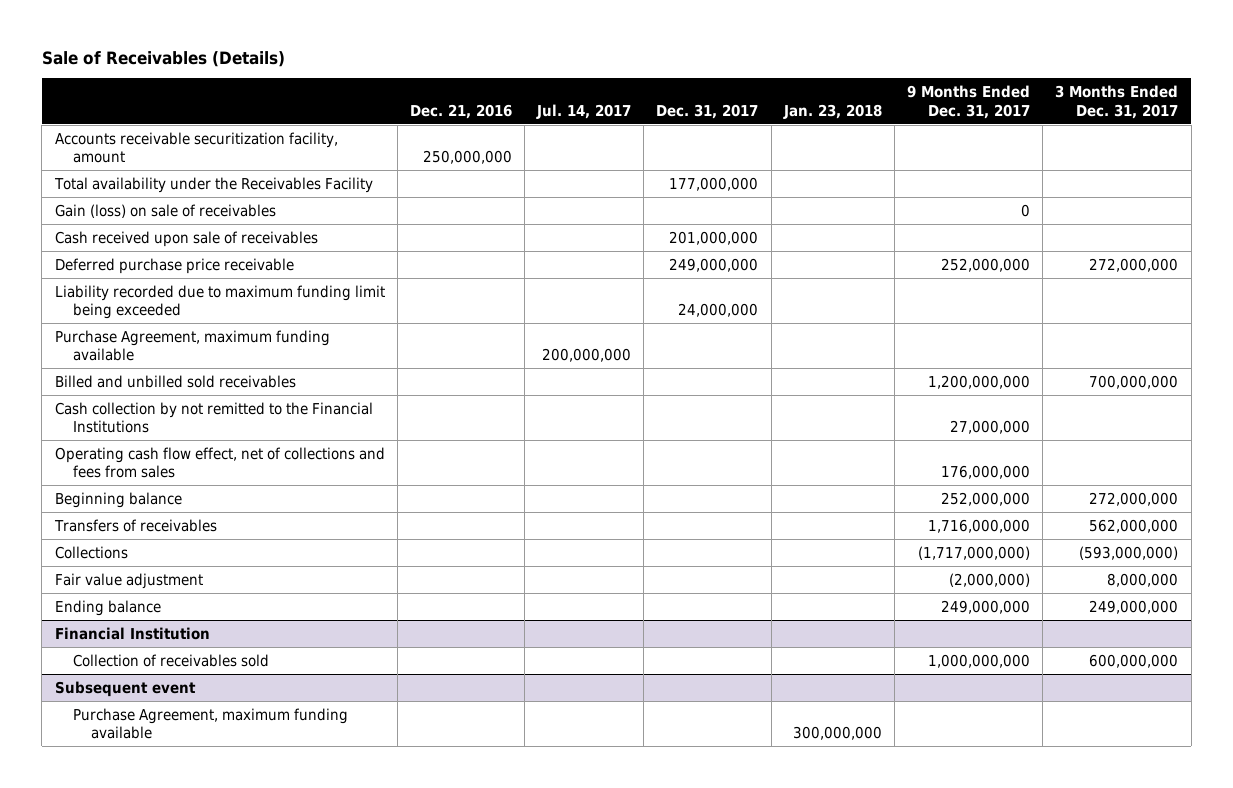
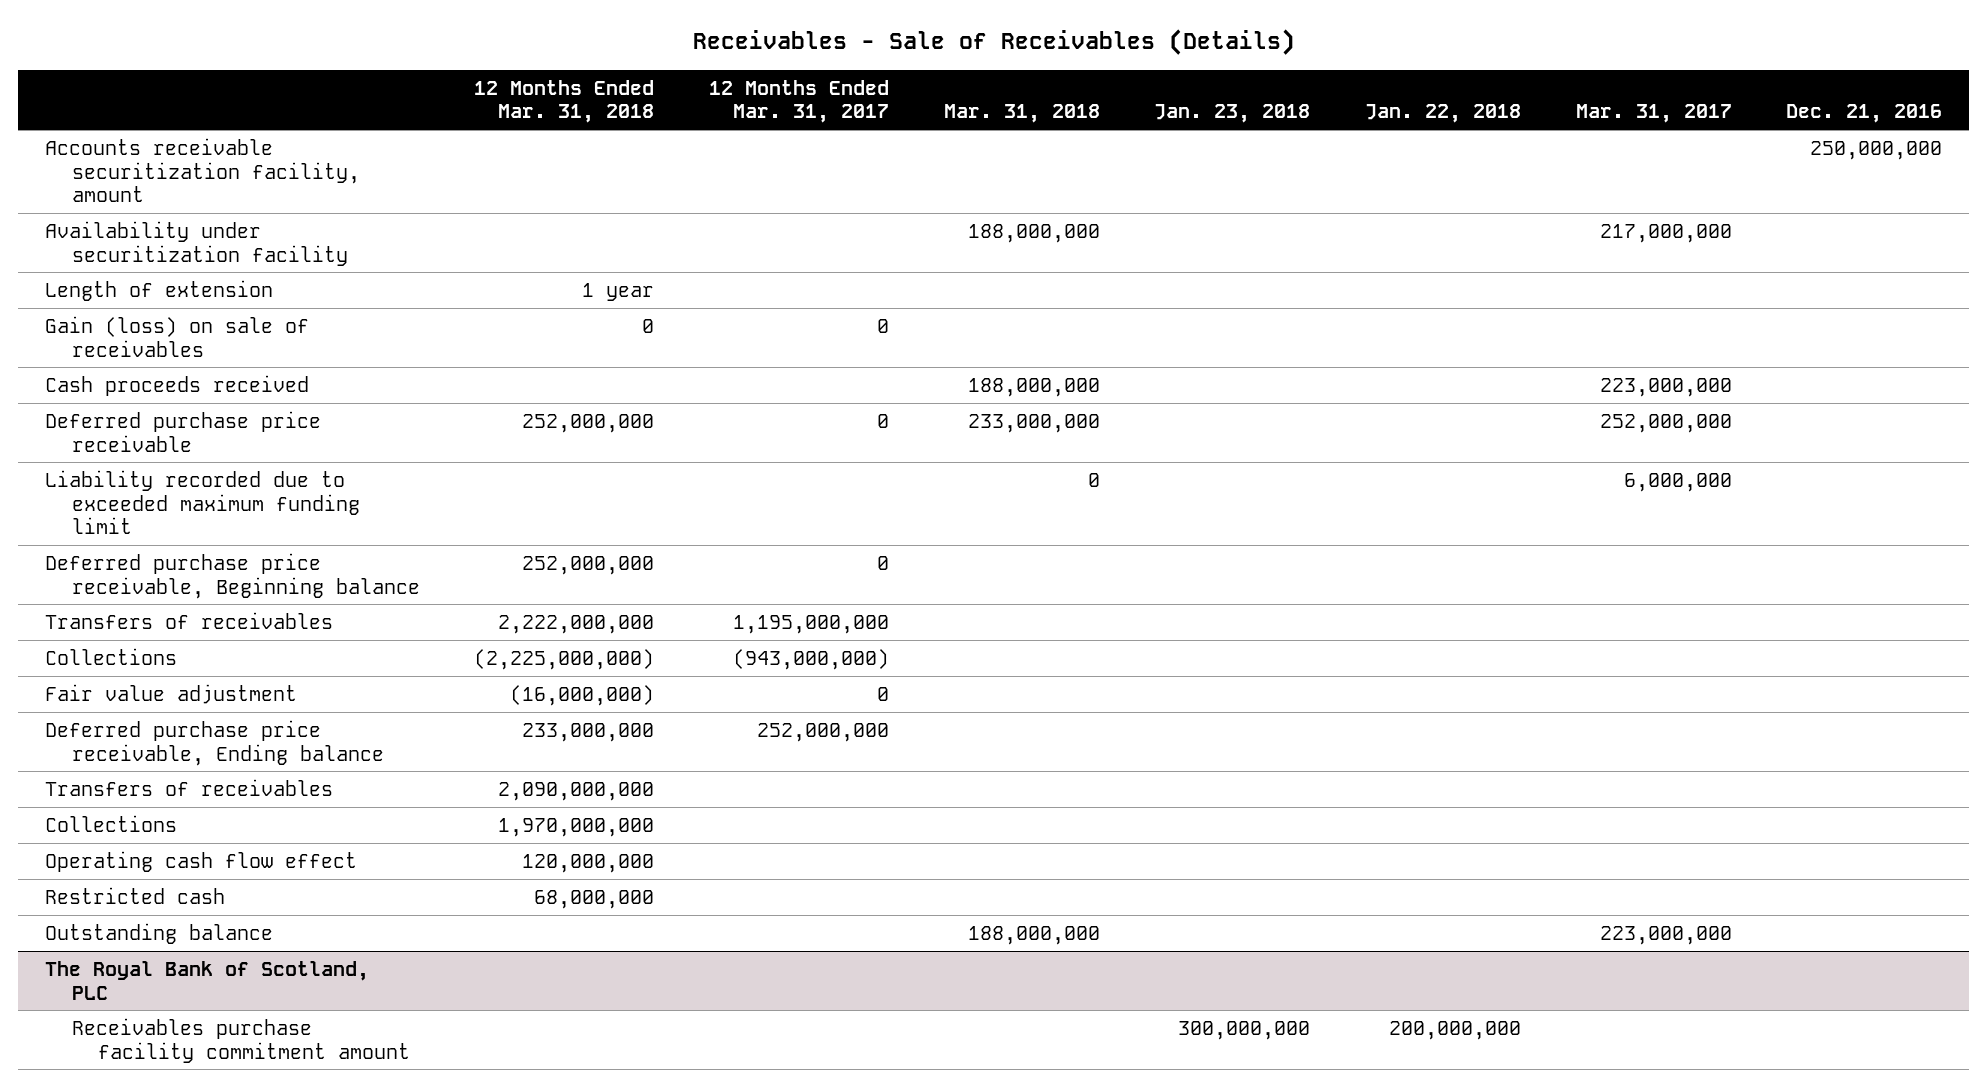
[41,51,285,68] Sale of Receivables (Details) -> [692,29,1295,56] Receivables - Sale of Receivables (Details)
[536,103,632,119] Jul. 14, 2017 -> none
[656,103,759,119] Dec. 31, 2017 -> none
[907,85,1031,119] 9 Months Ended Dec. 31, 2017 -> none
[1055,85,1179,119] 3 Months Ended Dec. 31, 2017 -> none
none -> [474,79,655,124] 12 Months Ended Mar. 31, 2018
none -> [708,79,889,124] 12 Months Ended Mar. 31, 2017
none -> [943,104,1100,124] Mar. 31, 2018
none -> [1364,104,1521,124] Jan. 22, 2018
none -> [1575,104,1732,124] Mar. 31, 2017
[53,176,373,193] Total availability under the Receivables Facility -> [45,220,348,266] Availability under securitization facility
none -> [45,279,274,301] Length of extension
[54,230,318,247] Cash received upon sale of receivables -> [45,374,310,396] Cash proceeds received
[54,329,330,362] Purchase Agreement, maximum funding available -> none
[54,374,296,388] Billed and unbilled sold receivables -> none
[54,401,373,434] Cash collection by not remitted to the Financial Institutions -> none
[54,446,385,479] Operating cash flow effect, net of collections and fees from sales -> none
[54,284,385,320] Liability recorded due to maximum funding limit being exceeded -> [45,469,360,535] Liability recorded due to exceeded maximum funding limit
[54,491,182,508] Beginning balance -> [45,552,420,599] Deferred purchase price receivable, Beginning balance
[54,626,210,640] Financial Institution -> none
[72,653,269,667] Collection of receivables sold -> none
[54,680,196,697] Subsequent event -> none
[72,707,348,740] Purchase Agreement, maximum funding available -> none
[54,599,161,616] Ending balance -> [45,719,384,766] Deferred purchase price receivable, Ending balance
none -> [45,778,334,796] Transfers of receivables
none -> [45,814,178,832] Collections
none -> [45,850,358,872] Operating cash flow effect
none -> [45,886,226,904] Restricted cash
none -> [45,922,274,944] Outstanding balance
none -> [45,960,370,1000] The Royal Bank of Scotland, PLC
none -> [71,1017,410,1063] Receivables purchase facility commitment amount

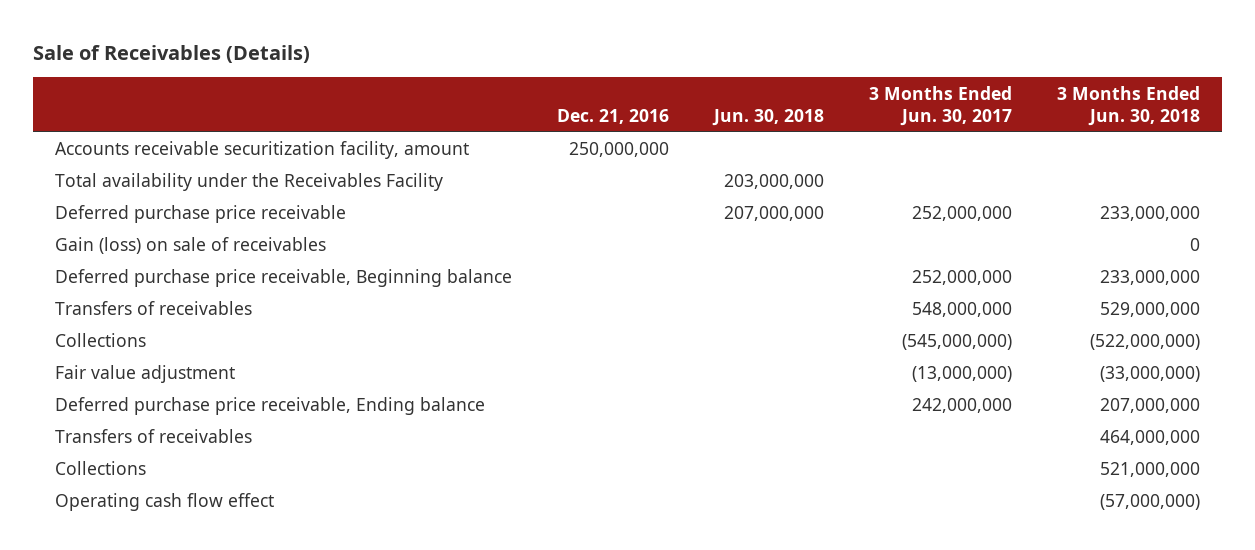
[692,29,1295,56] Receivables - Sale of Receivables (Details) -> [32,44,310,63] Sale of Receivables (Details)
[474,79,655,124] 12 Months Ended Mar. 31, 2018 -> none
[708,79,889,124] 12 Months Ended Mar. 31, 2017 -> none
[943,104,1100,124] Mar. 31, 2018 -> none
[1154,104,1311,124] Jan. 23, 2018 -> none
[1364,104,1521,124] Jan. 22, 2018 -> none
[1575,104,1732,124] Mar. 31, 2017 -> none
none -> [711,108,824,126] Jun. 30, 2018
none -> [868,85,1012,126] 3 Months Ended Jun. 30, 2017
none -> [1056,85,1200,126] 3 Months Ended Jun. 30, 2018
[45,279,274,301] Length of extension -> none
[45,374,310,396] Cash proceeds received -> none
[45,220,348,266] Availability under securitization facility -> [55,173,444,192] Total availability under the Receivables Facility
[45,469,360,535] Liability recorded due to exceeded maximum funding limit -> none
[45,315,310,357] Gain (loss) on sale of receivables -> [55,237,327,255] Gain (loss) on sale of receivables
[45,886,226,904] Restricted cash -> none
[45,922,274,944] Outstanding balance -> none
[45,960,370,1000] The Royal Bank of Scotland, PLC -> none
[71,1017,410,1063] Receivables purchase facility commitment amount -> none

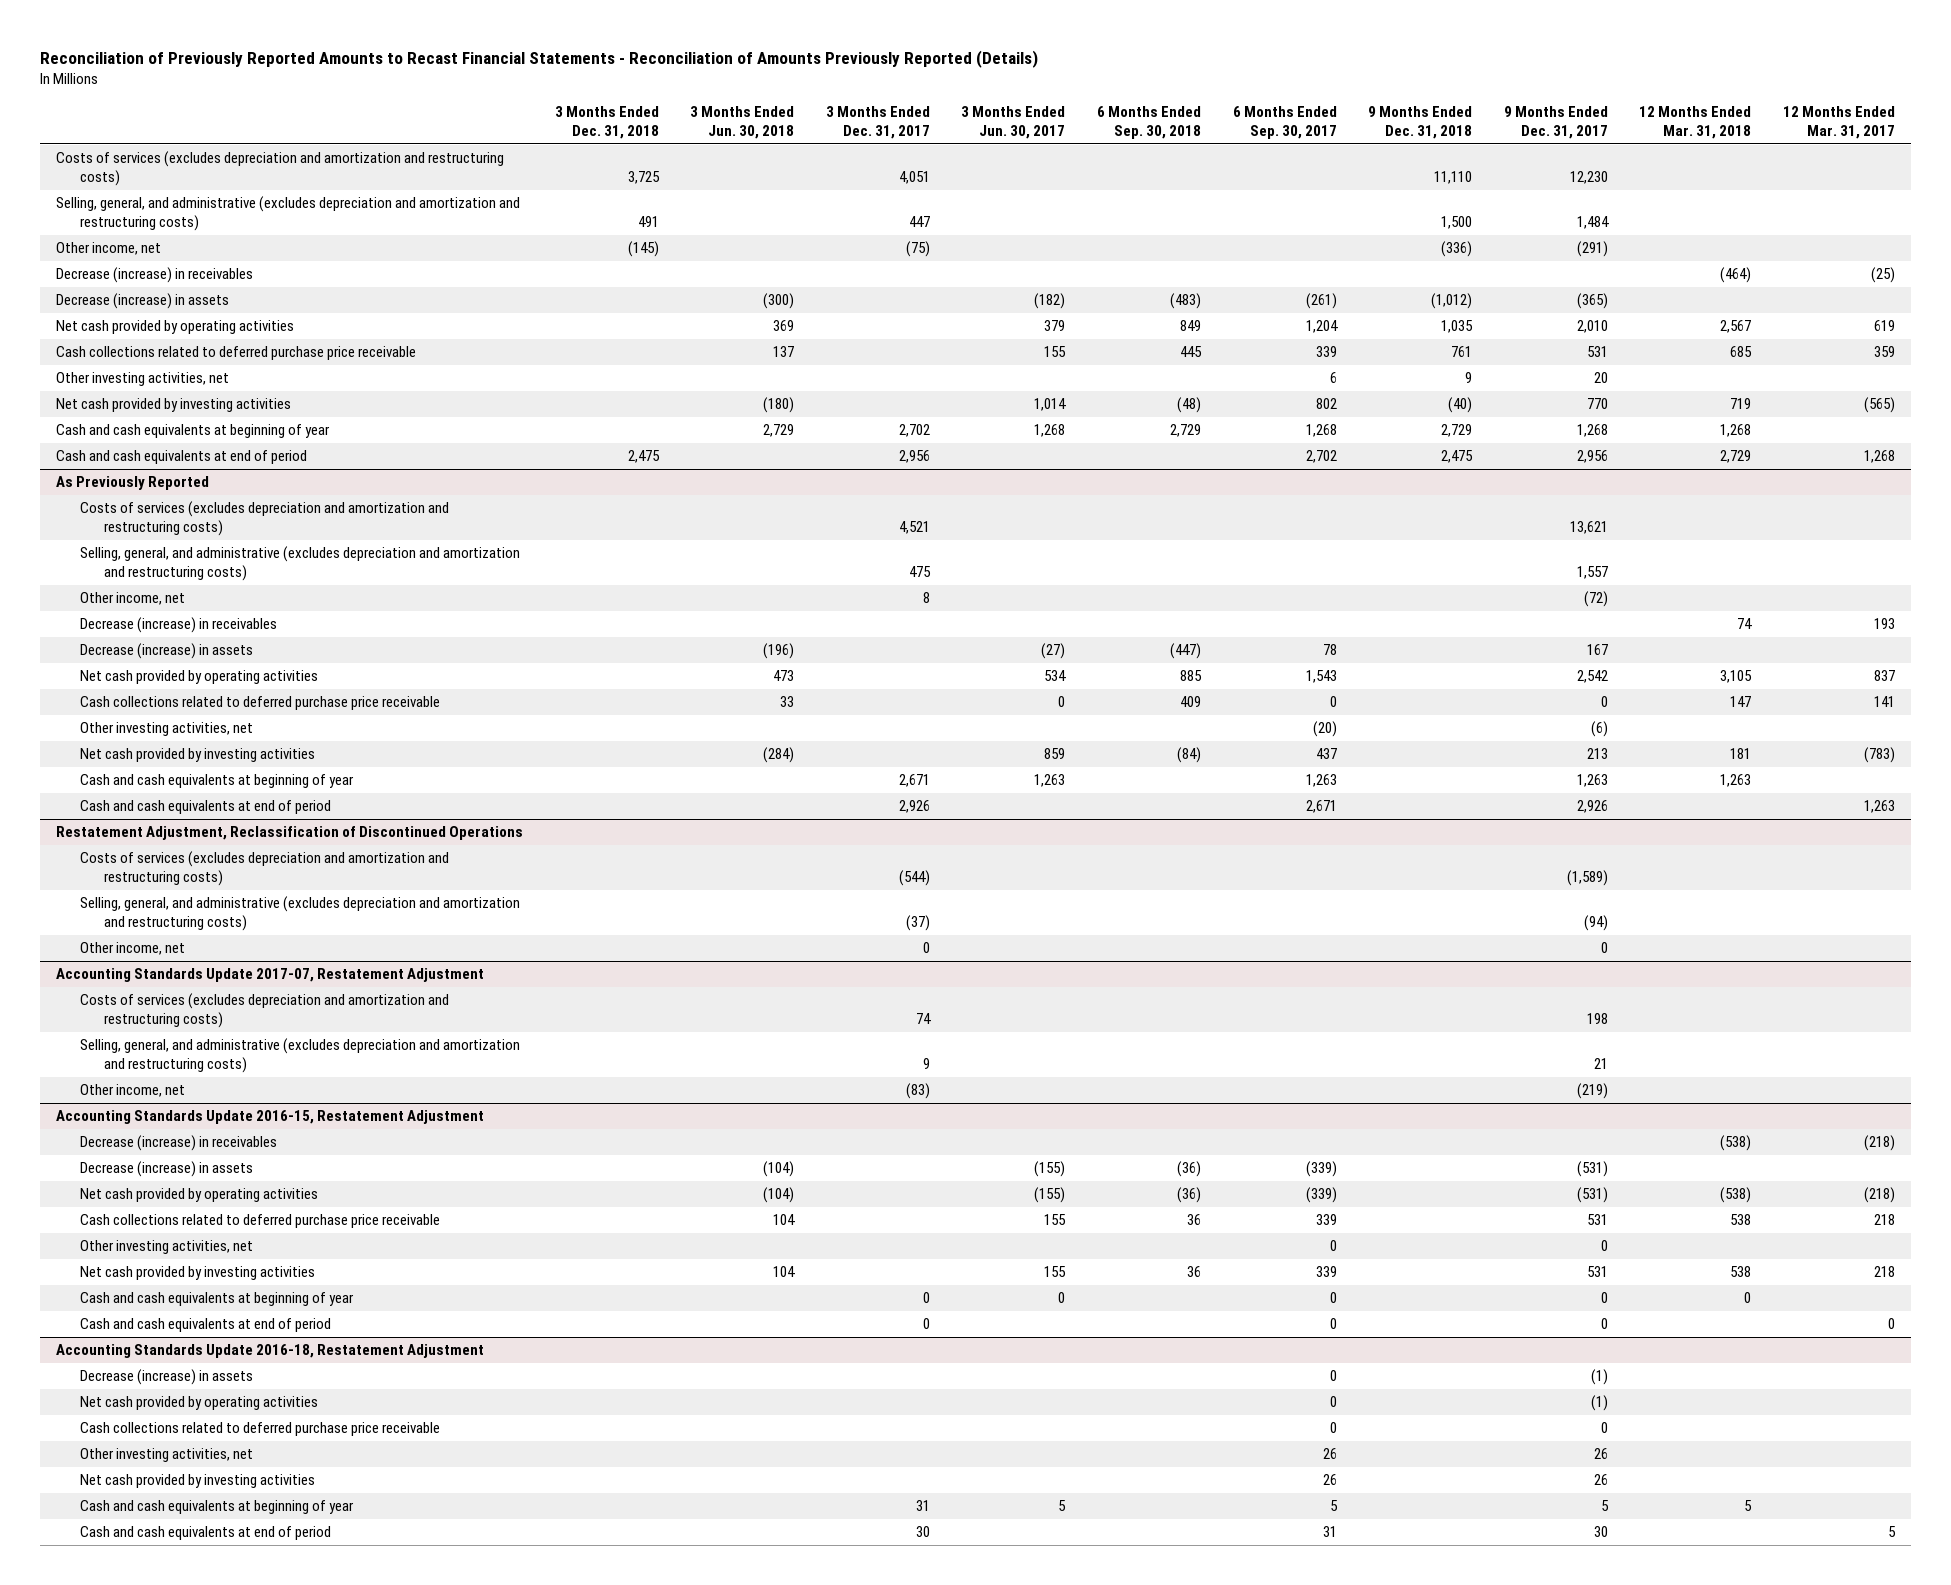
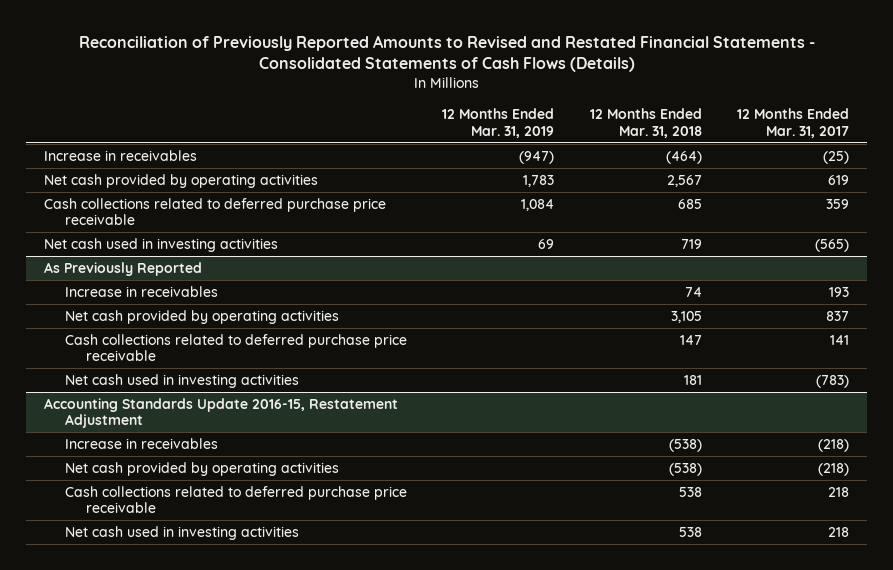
[40,49,1039,68] Reconciliation of Previously Reported Amounts to Recast Financial Statements - Reconciliation of Amounts Previously Reported (Details) -> [78,34,815,73] Reconciliation of Previously Reported Amounts to Revised and Restated Financial Statements - Consolidated Statements of Cash Flows (Details)
[554,105,659,140] 3 Months Ended Dec. 31, 2018 -> none
[690,105,795,140] 3 Months Ended Jun. 30, 2018 -> none
[825,105,930,140] 3 Months Ended Dec. 31, 2017 -> none
[961,105,1066,140] 3 Months Ended Jun. 30, 2017 -> none
[1097,105,1202,140] 6 Months Ended Sep. 30, 2018 -> none
[1232,105,1337,140] 6 Months Ended Sep. 30, 2017 -> none
[1368,105,1473,140] 9 Months Ended Dec. 31, 2018 -> none
[1503,105,1608,140] 9 Months Ended Dec. 31, 2017 -> none
none -> [442,107,555,138] 12 Months Ended Mar. 31, 2019
[56,151,505,187] Costs of services (excludes depreciation and amortization and restructuring costs) -> none
[56,196,521,232] Selling, general, and administrative (excludes depreciation and amortization and restructuring costs) -> none
[56,242,162,256] Other income, net -> none
[56,293,230,310] Decrease (increase) in assets -> none
[56,267,254,284] Decrease (increase) in receivables -> [44,149,198,161] Increase in receivables
[56,372,230,387] Other investing activities, net -> none
[56,424,331,439] Cash and cash equivalents at beginning of year -> none
[56,450,308,465] Cash and cash equivalents at end of period -> none
[56,398,292,413] Net cash provided by investing activities -> [44,237,279,252] Net cash used in investing activities
[79,501,449,537] Costs of services (excludes depreciation and amortization and restructuring costs) -> none
[79,546,520,582] Selling, general, and administrative (excludes depreciation and amortization and restructuring costs) -> none
[79,592,185,606] Other income, net -> none
[79,643,253,660] Decrease (increase) in assets -> none
[79,617,277,634] Decrease (increase) in receivables -> [65,285,219,297] Increase in receivables
[79,722,253,737] Other investing activities, net -> none
[79,774,354,789] Cash and cash equivalents at beginning of year -> none
[79,800,331,815] Cash and cash equivalents at end of period -> none
[56,826,524,841] Restatement Adjustment, Reclassification of Discontinued Operations -> none
[79,851,449,887] Costs of services (excludes depreciation and amortization and restructuring costs) -> none
[79,896,520,932] Selling, general, and administrative (excludes depreciation and amortization and restructuring costs) -> none
[79,942,185,956] Other income, net -> none
[56,968,485,983] Accounting Standards Update 2017-07, Restatement Adjustment -> none
[79,993,449,1029] Costs of services (excludes depreciation and amortization and restructuring costs) -> none
[79,1038,520,1074] Selling, general, and administrative (excludes depreciation and amortization and restructuring costs) -> none
[79,1084,185,1098] Other income, net -> none
[79,748,315,763] Net cash provided by investing activities -> [65,373,300,388] Net cash used in investing activities
[79,1161,253,1178] Decrease (increase) in assets -> none
[79,1135,277,1152] Decrease (increase) in receivables -> [65,437,219,449] Increase in receivables
[79,1240,253,1255] Other investing activities, net -> none
[79,1292,354,1307] Cash and cash equivalents at beginning of year -> none
[79,1318,331,1333] Cash and cash equivalents at end of period -> none
[56,1344,485,1359] Accounting Standards Update 2016-18, Restatement Adjustment -> none
[79,1369,253,1386] Decrease (increase) in assets -> none
[79,1396,318,1411] Net cash provided by operating activities -> none
[79,1422,440,1437] Cash collections related to deferred purchase price receivable -> none
[79,1448,253,1463] Other investing activities, net -> none
[79,1474,315,1489] Net cash provided by investing activities -> none
[79,1500,354,1515] Cash and cash equivalents at beginning of year -> none
[79,1526,331,1541] Cash and cash equivalents at end of period -> none
[79,1266,315,1281] Net cash provided by investing activities -> [65,525,300,540] Net cash used in investing activities

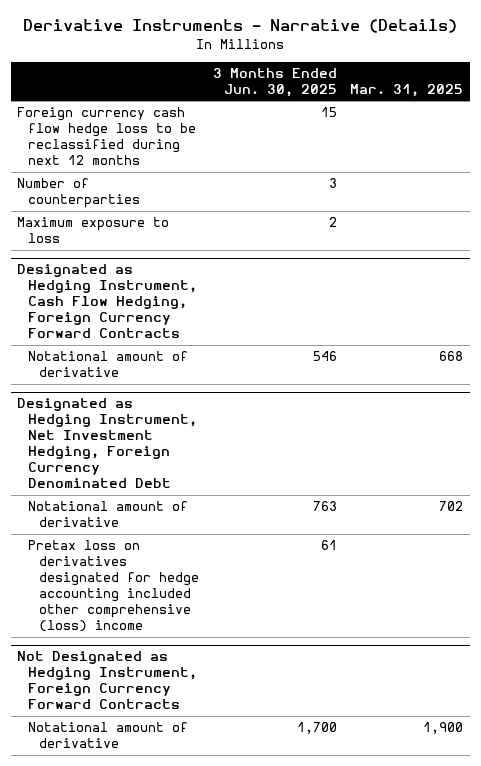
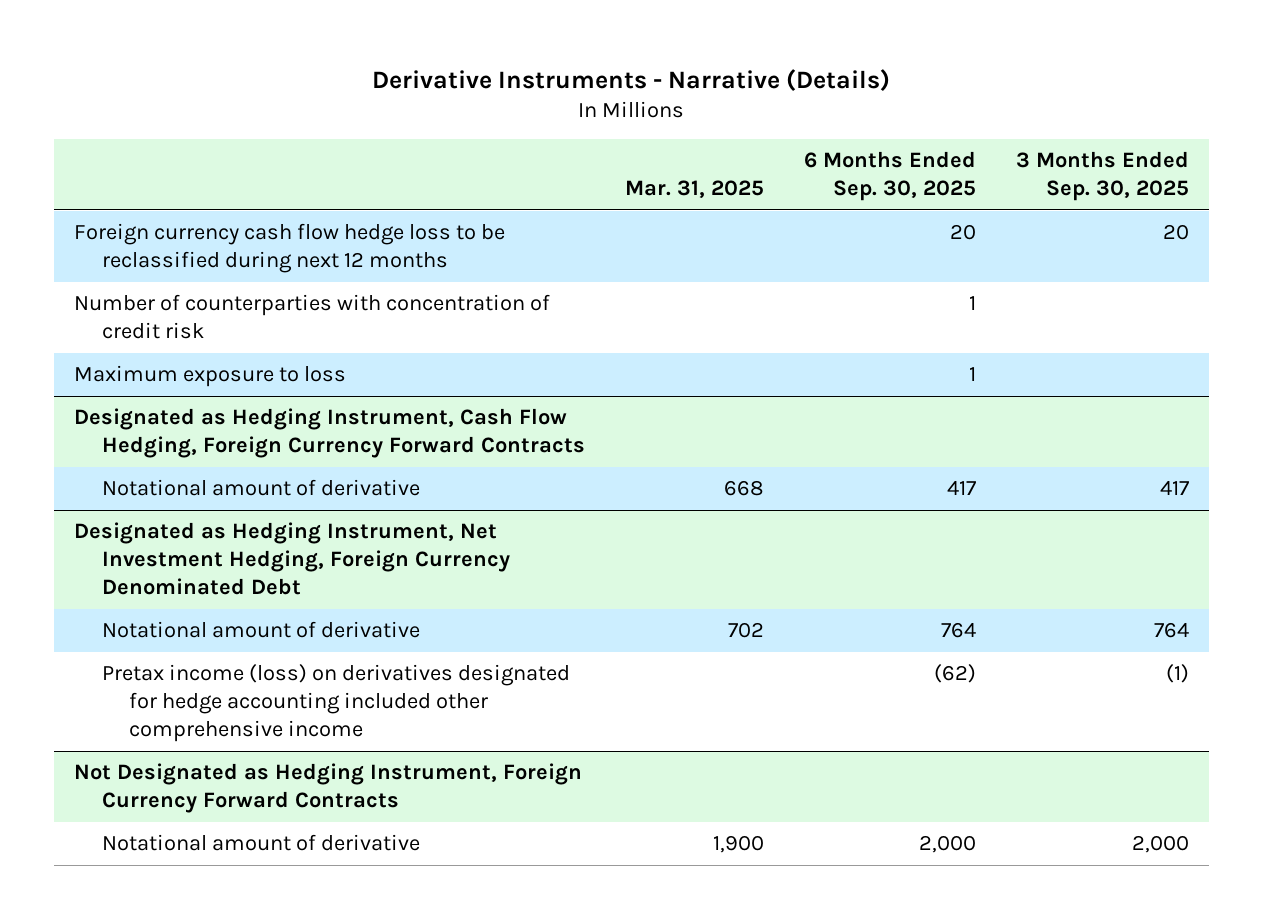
[212,67,337,97] 3 Months Ended Jun. 30, 2025 -> none
none -> [803,151,976,202] 6 Months Ended Sep. 30, 2025
none -> [1015,151,1189,202] 3 Months Ended Sep. 30, 2025
[17,178,141,209] Number of counterparties -> none
none -> [73,294,550,340] Number of counterparties with concentration of credit risk
[28,540,199,633] Pretax loss on derivatives designated for hedge accounting included other comprehensive (loss) income -> [101,664,570,743] Pretax income (loss) on derivatives designated for hedge accounting included other comprehensive income

